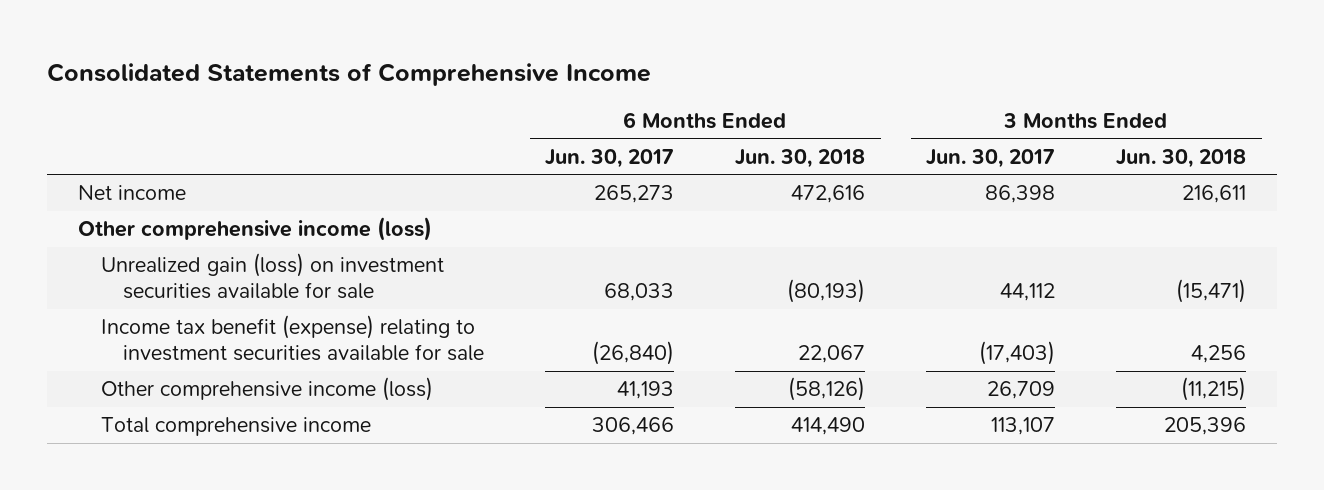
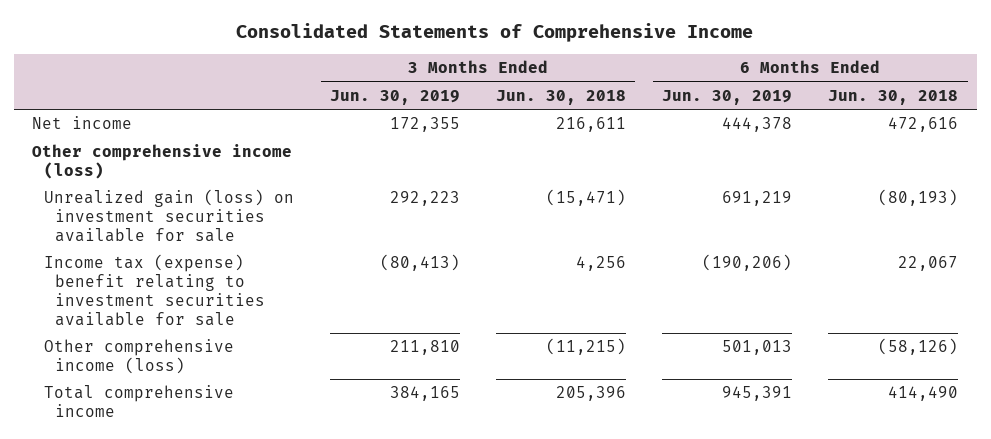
[545,148,675,168] Jun. 30, 2017 -> none
[926,148,1056,168] Jun. 30, 2017 -> none
none -> [329,89,460,105] Jun. 30, 2019
none -> [662,89,793,105] Jun. 30, 2019
[100,315,485,361] Income tax benefit (expense) relating to investment securities available for sale -> [43,254,266,326] Income tax (expense) benefit relating to investment securities available for sale

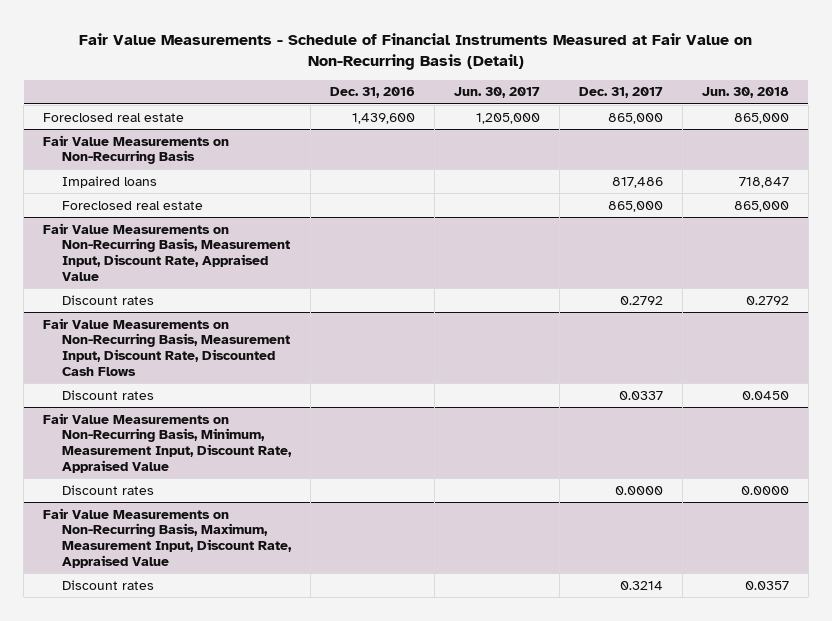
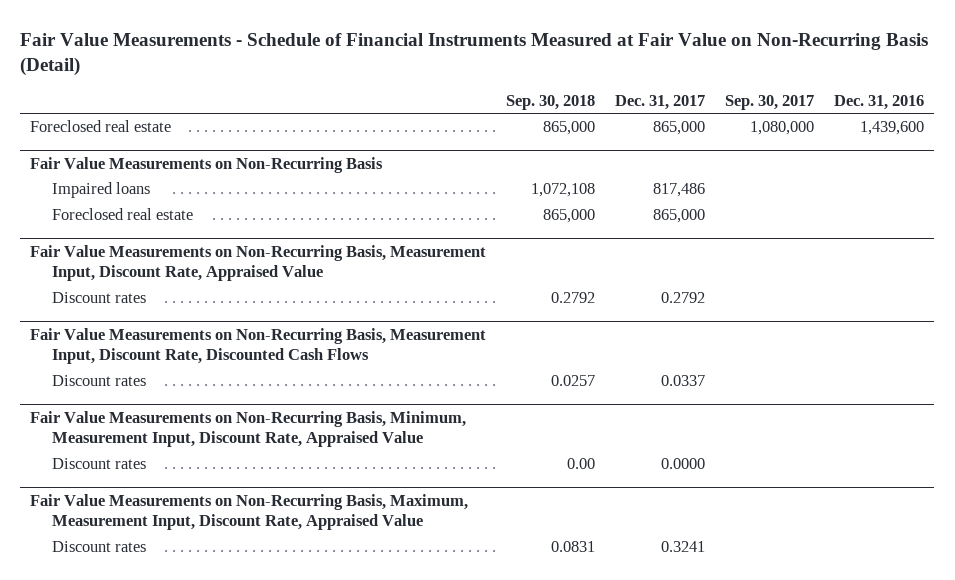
[453,87,540,99] Jun. 30, 2017 -> none
[701,87,789,99] Jun. 30, 2018 -> none
none -> [506,94,596,110] Sep. 30, 2018
none -> [725,94,815,110] Sep. 30, 2017
[619,580,663,590] 0.3214 -> [661,541,706,553] 0.3241

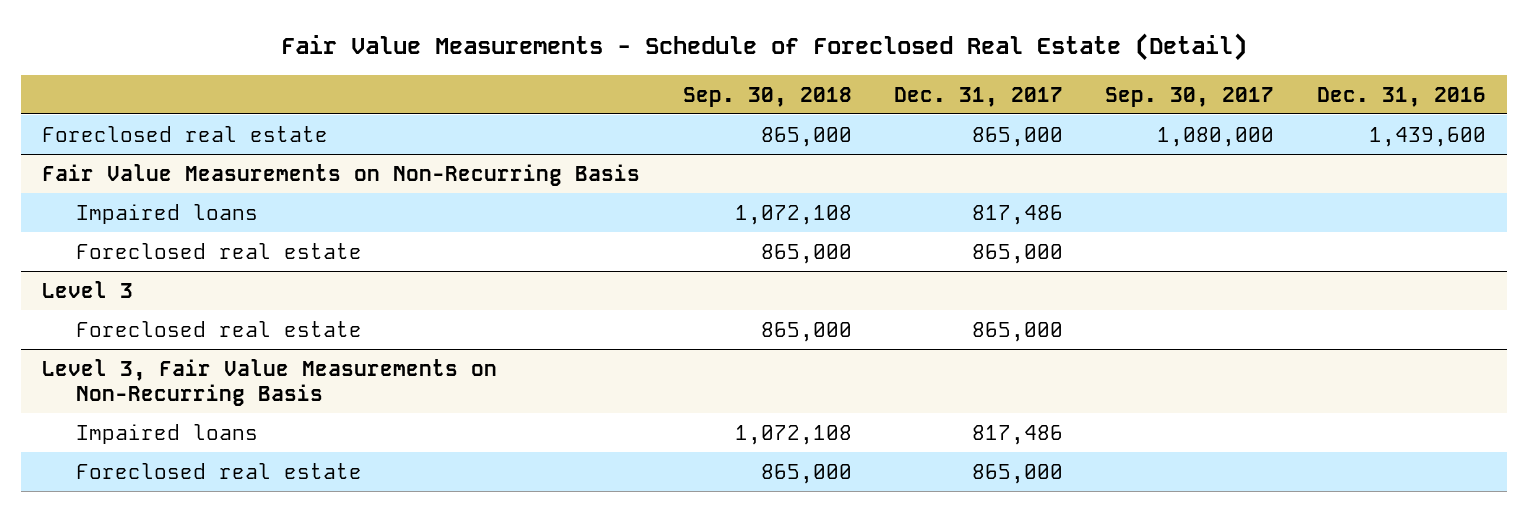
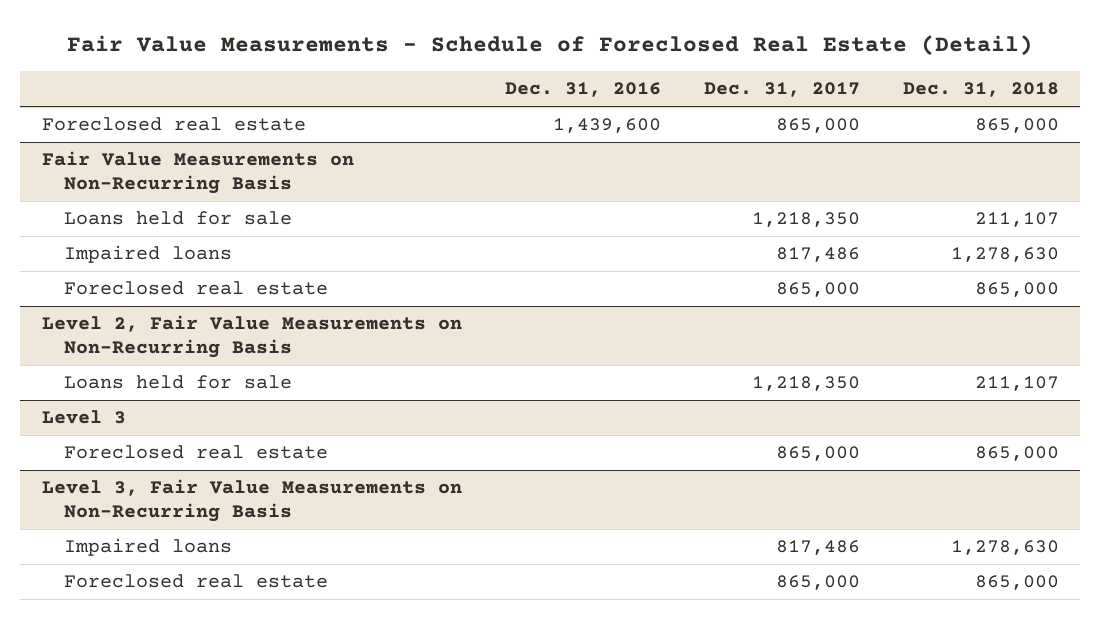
[682,86,852,107] Sep. 30, 2018 -> none
[1105,86,1275,107] Sep. 30, 2017 -> none
none -> [902,82,1059,98] Dec. 31, 2018
none -> [63,211,292,226] Loans held for sale
none -> [41,315,462,359] Level 2, Fair Value Measurements on Non-Recurring Basis
none -> [63,375,292,390] Loans held for sale

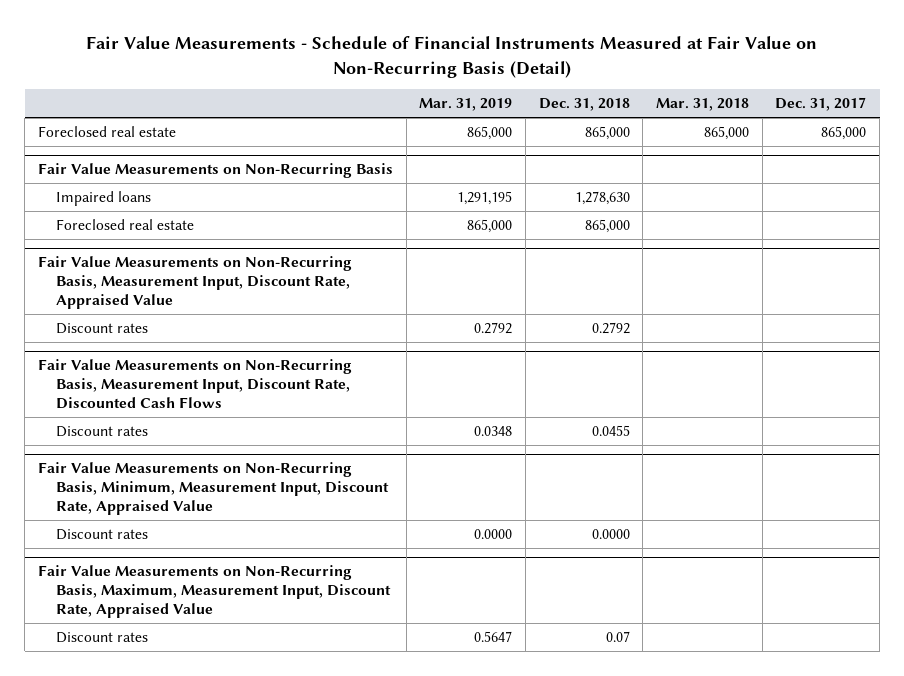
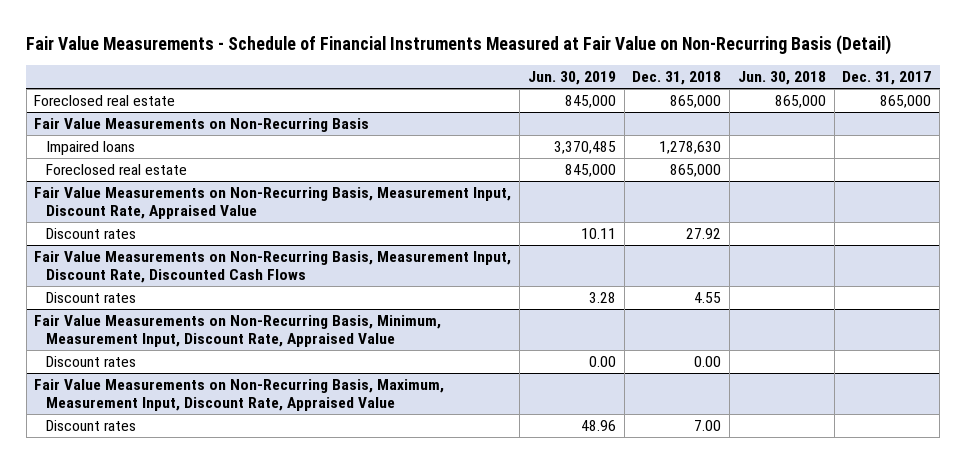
[419,98,513,112] Mar. 31, 2019 -> none
[656,98,750,112] Mar. 31, 2018 -> none
none -> [527,71,616,86] Jun. 30, 2019
none -> [737,71,826,86] Jun. 30, 2018
[591,321,630,334] 0.2792 -> [686,227,722,239] 27.92
[591,424,630,436] 0.0455 -> [694,291,722,303] 4.55
[591,528,630,539] 0.0000 -> [694,355,722,367] 0.00
[605,630,630,642] 0.07 -> [694,419,722,431] 7.00

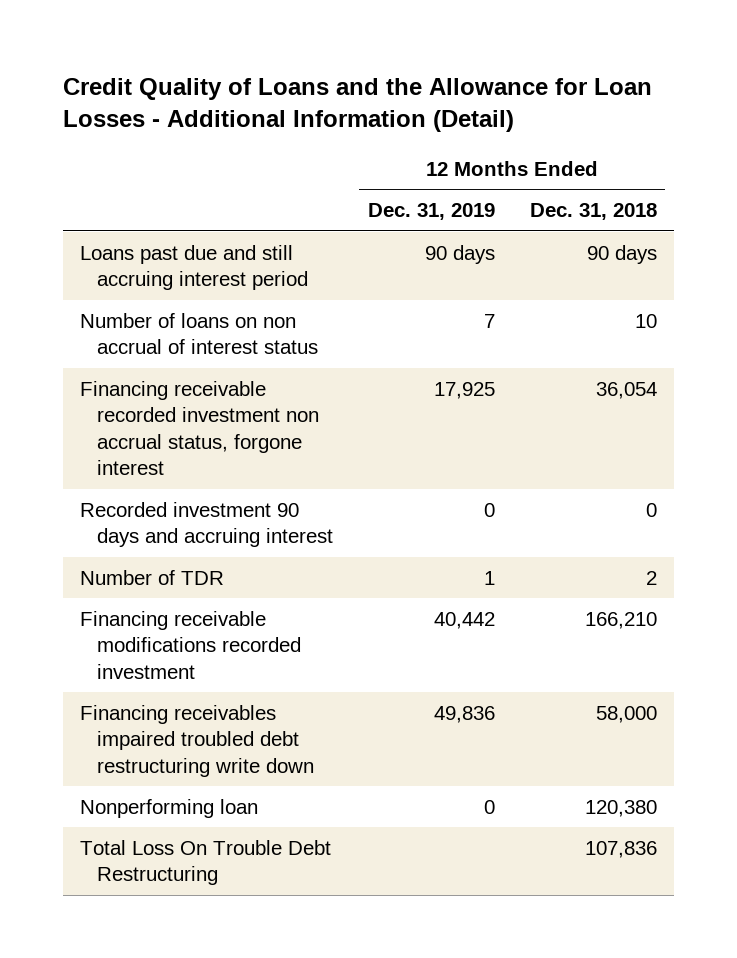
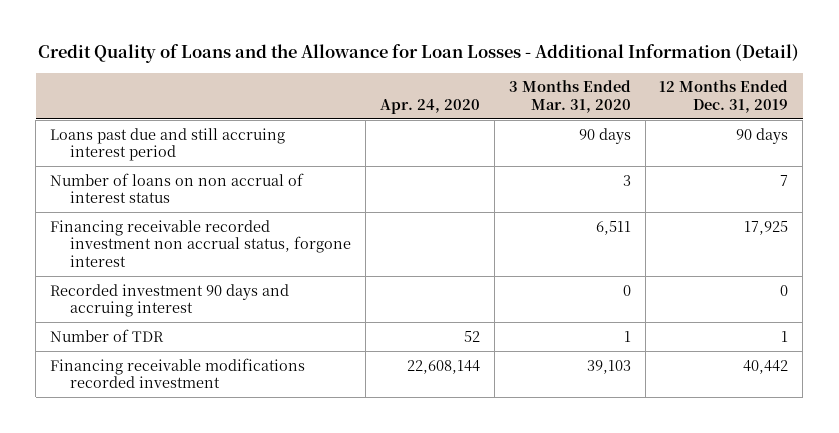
[529,203,657,221] Dec. 31, 2018 -> none
none -> [379,98,480,114] Apr. 24, 2020
none -> [508,80,631,113] 3 Months Ended Mar. 31, 2020
[80,704,315,777] Financing receivables impaired troubled debt restructuring write down -> none
[80,798,259,818] Nonperforming loan -> none
[80,839,332,886] Total Loss On Trouble Debt Restructuring -> none

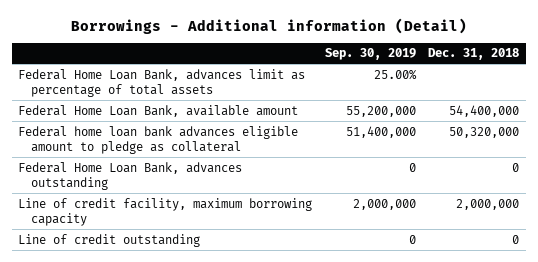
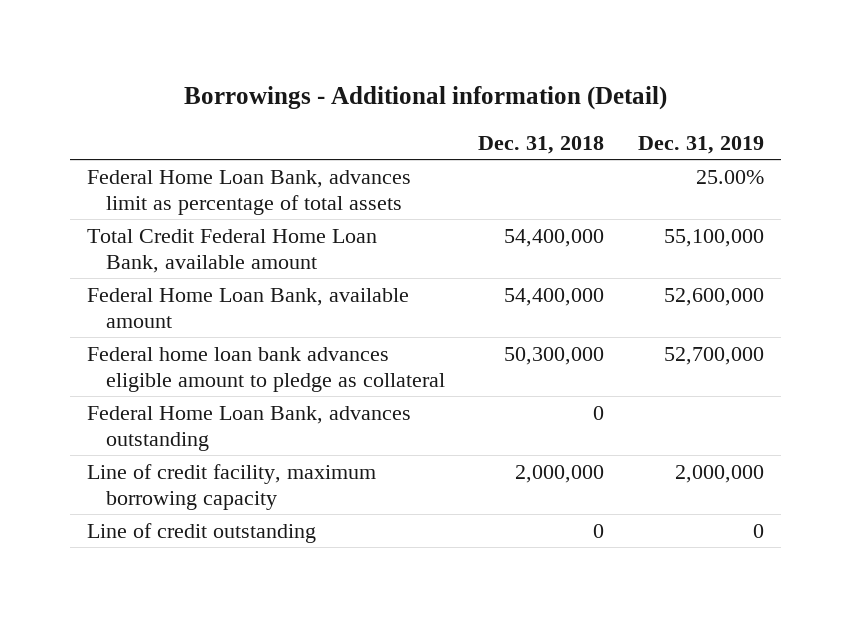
[324,48,416,61] Sep. 30, 2019 -> none
none -> [638,135,765,154] Dec. 31, 2019
none -> [86,228,377,273] Total Credit Federal Home Loan Bank, available amount
[449,126,520,138] 50,320,000 -> [504,346,605,365] 50,300,000

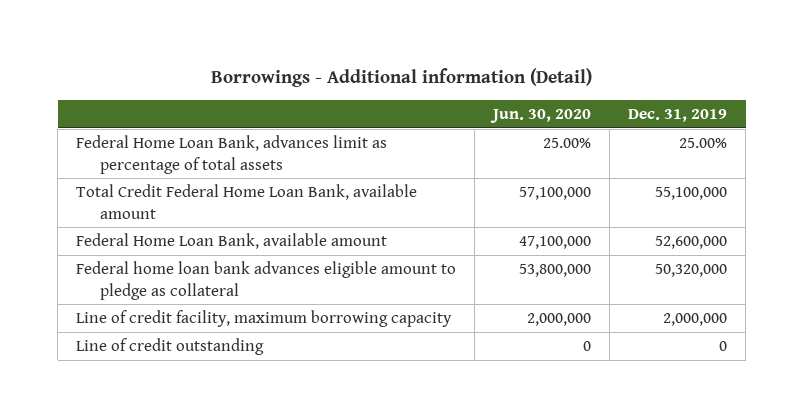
[478,135,605,154] Dec. 31, 2018 -> none
none -> [490,108,592,123] Jun. 30, 2020
[86,405,411,451] Federal Home Loan Bank, advances outstanding -> none
[664,346,765,365] 52,700,000 -> [655,264,728,278] 50,320,000

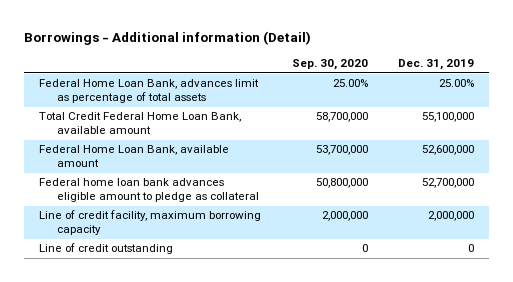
[490,108,592,123] Jun. 30, 2020 -> none
none -> [291,59,368,71] Sep. 30, 2020
[655,264,728,278] 50,320,000 -> [421,178,474,189] 52,700,000

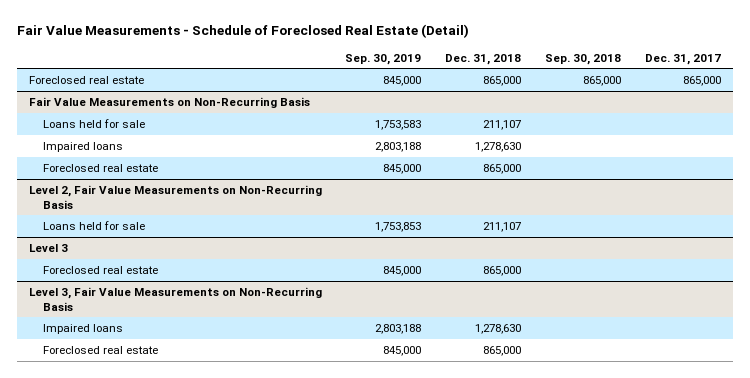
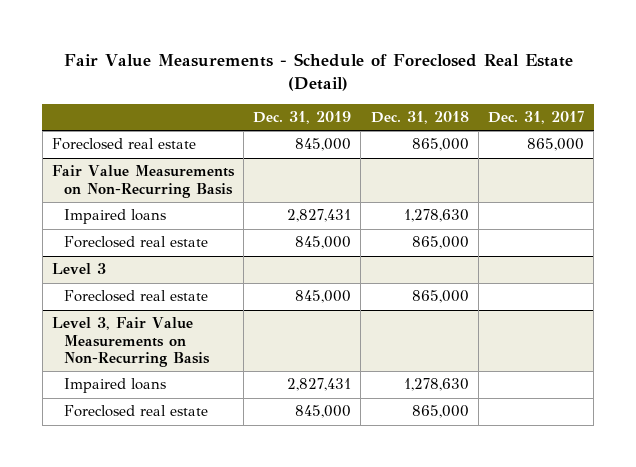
[345,53,422,65] Sep. 30, 2019 -> none
[545,53,622,65] Sep. 30, 2018 -> none
none -> [253,111,352,125] Dec. 31, 2019
[43,119,146,129] Loans held for sale -> none
[28,185,322,209] Level 2, Fair Value Measurements on Non-Recurring Basis -> none
[43,221,146,231] Loans held for sale -> none

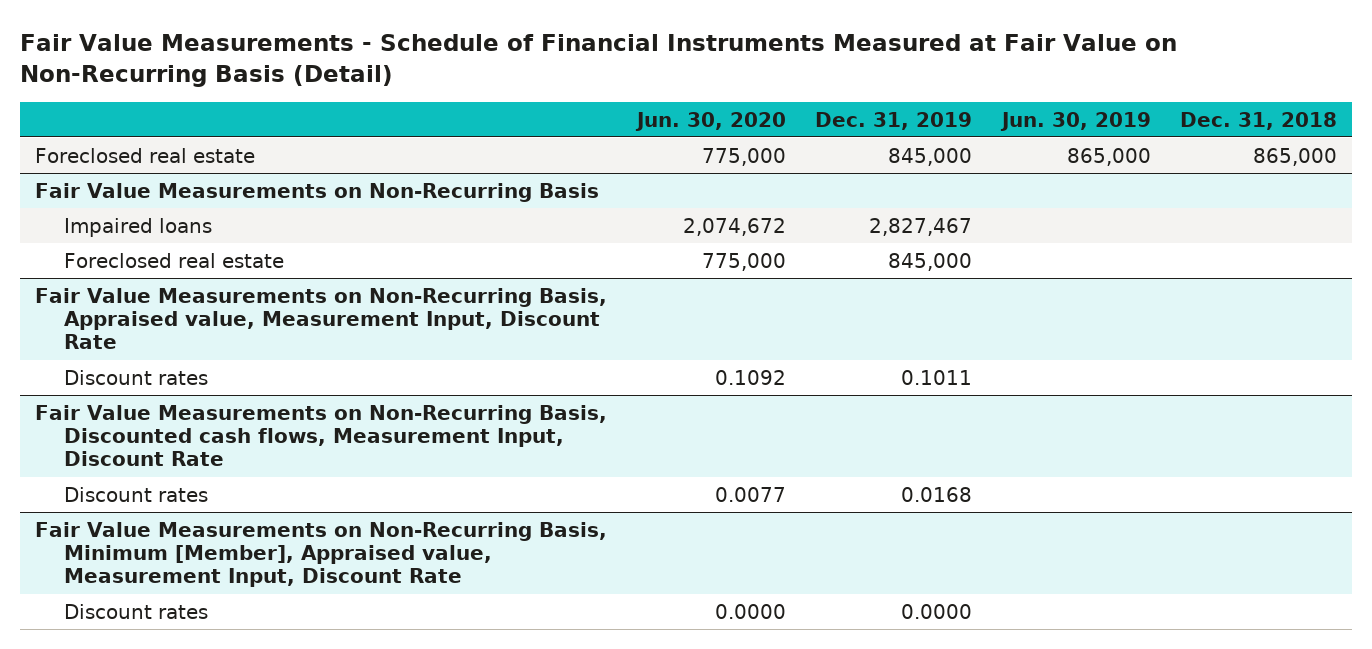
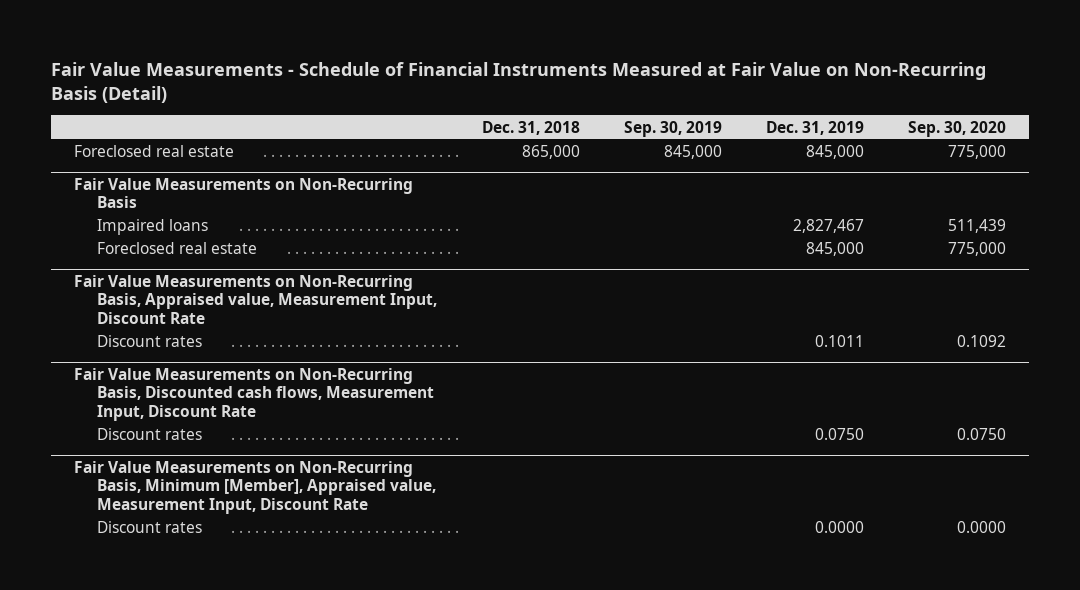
[634,111,786,131] Jun. 30, 2020 -> none
[999,111,1151,131] Jun. 30, 2019 -> none
none -> [623,120,722,137] Sep. 30, 2019
none -> [908,120,1007,137] Sep. 30, 2020
[901,486,973,502] 0.0168 -> [815,428,865,441] 0.0750

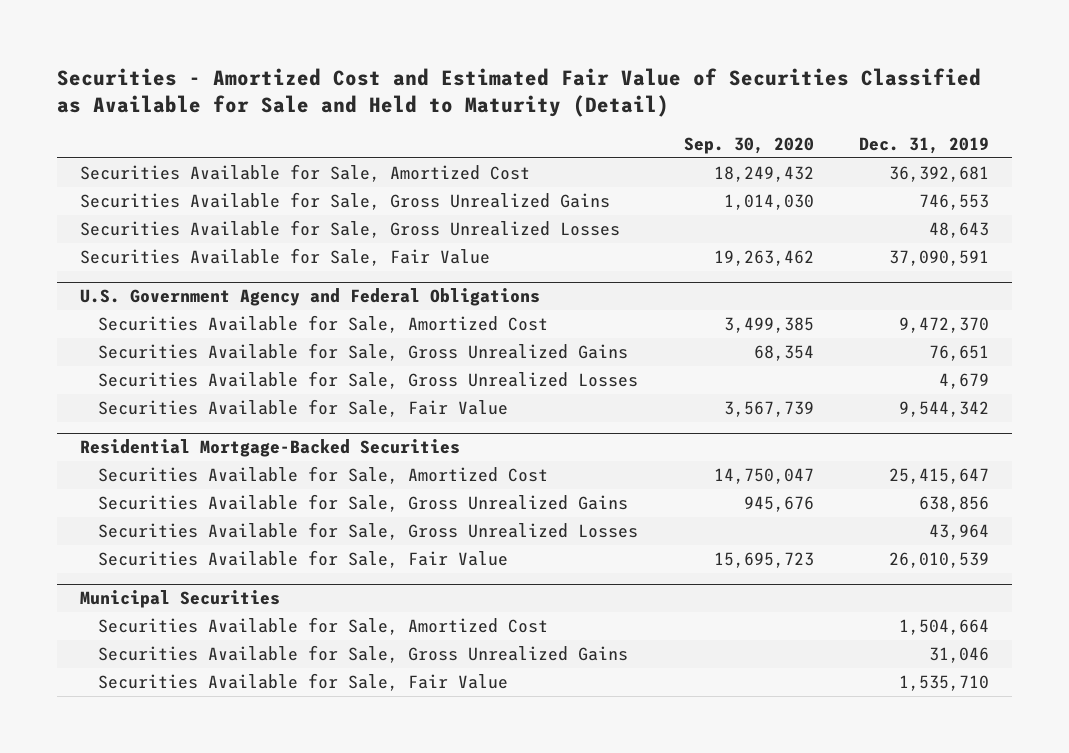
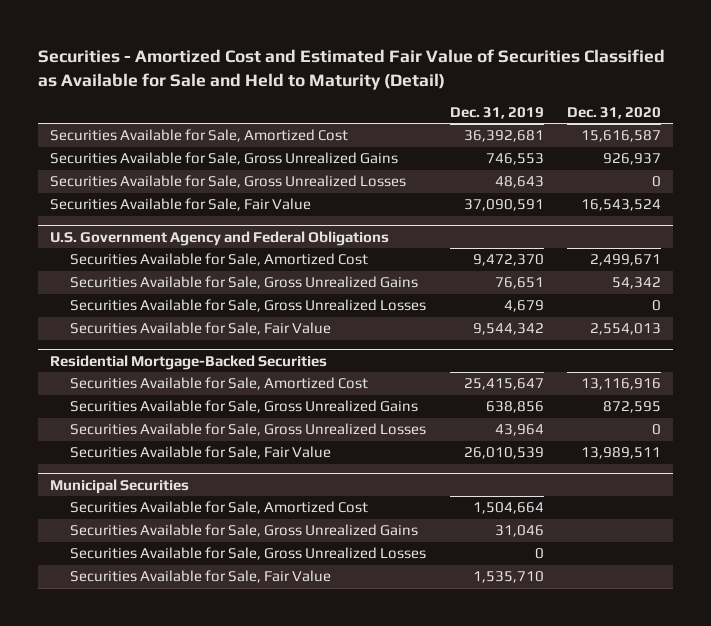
[683,136,814,154] Sep. 30, 2020 -> none
none -> [567,107,662,120] Dec. 31, 2020
none -> [70,547,427,561] Securities Available for Sale, Gross Unrealized Losses

